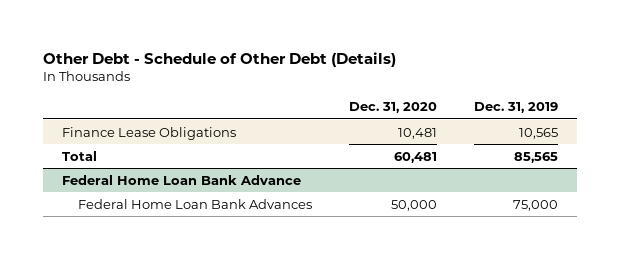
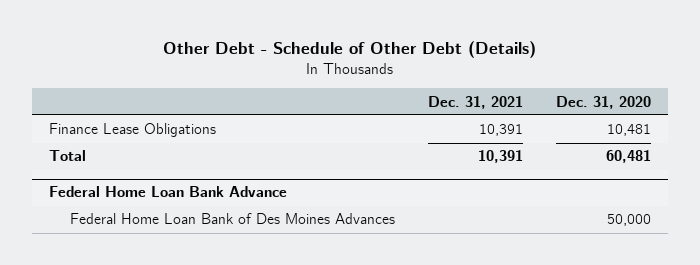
[474,101,559,113] Dec. 31, 2019 -> none
none -> [428,95,524,109] Dec. 31, 2021
[78,198,313,209] Federal Home Loan Bank Advances -> [70,213,396,225] Federal Home Loan Bank of Des Moines Advances

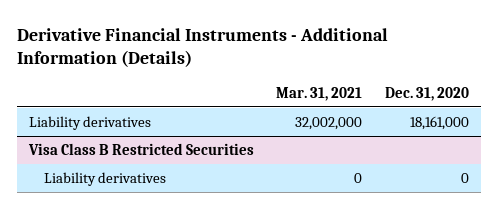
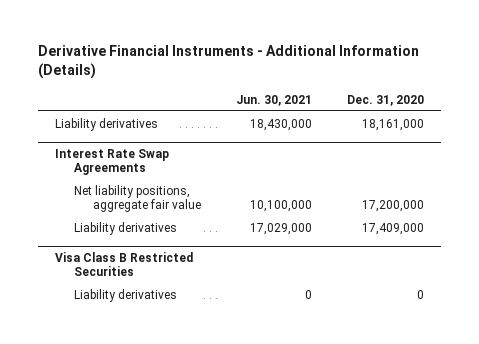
[276,86,363,101] Mar. 31, 2021 -> none
none -> [235,94,312,106] Jun. 30, 2021
none -> [55,149,170,176] Interest Rate Swap Agreements
none -> [73,184,201,213] Net liability positions, aggregate fair value
none -> [73,221,177,235] Liability derivatives

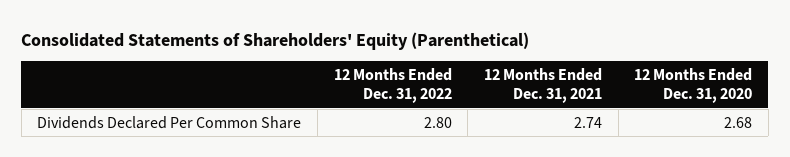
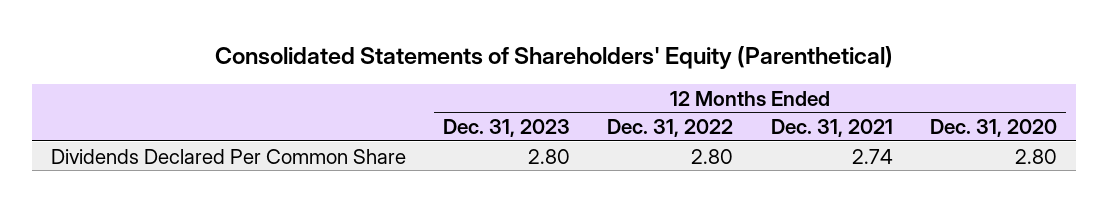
none -> [442,118,570,137] Dec. 31, 2023
[724,116,753,128] 2.68 -> [1015,148,1058,164] 2.80

